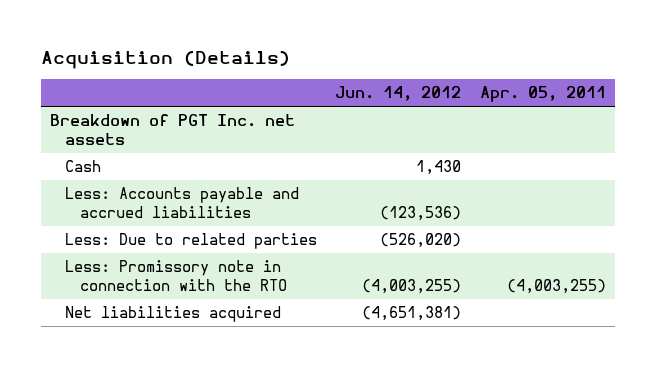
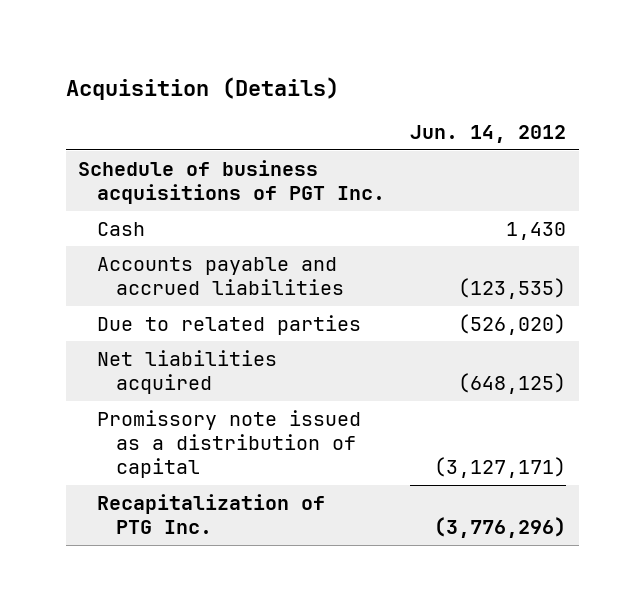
[479,86,606,103] Apr. 05, 2011 -> none
[49,114,295,145] Breakdown of PGT Inc. net assets -> [78,159,385,204] Schedule of business acquisitions of PGT Inc.
[64,260,288,291] Less: Promissory note in connection with the RTO -> none
[64,187,299,218] Less: Accounts payable and accrued liabilities -> [96,256,344,295] Accounts payable and accrued liabilities
[380,205,462,221] (123,536) -> [458,277,567,299] (123,535)
[64,233,317,250] Less: Due to related parties -> [96,314,361,335] Due to related parties
[362,306,462,322] (4,651,381) -> [458,372,567,394] (648,125)
none -> [96,409,361,479] Promissory note issued as a distribution of capital
none -> [96,493,325,534] Recapitalization of PTG Inc.

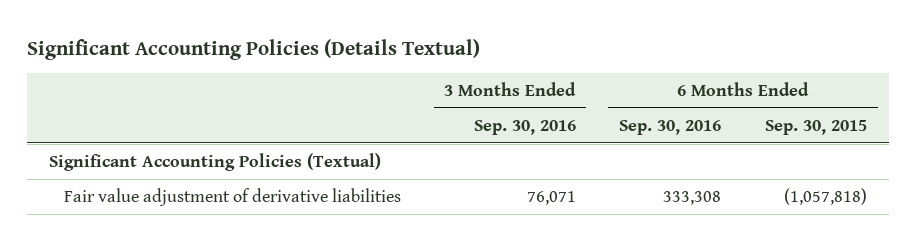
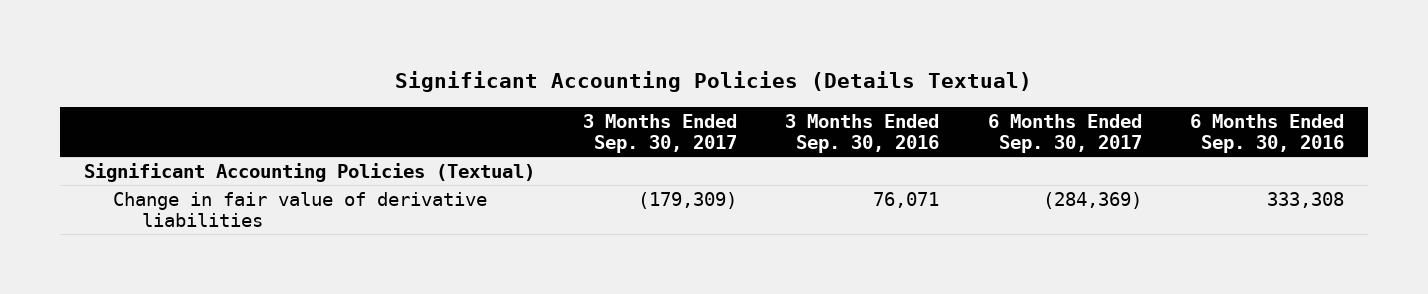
[764,119,867,135] Sep. 30, 2015 -> none
none -> [583,113,738,153] 3 Months Ended Sep. 30, 2017
none -> [987,113,1142,153] 6 Months Ended Sep. 30, 2017
[63,187,401,206] Fair value adjustment of derivative liabilities -> [113,191,488,228] Change in fair value of derivative liabilities

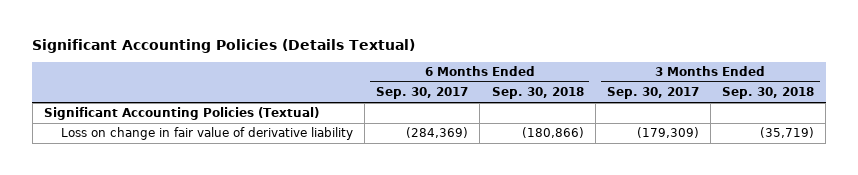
[785,113,940,153] 3 Months Ended Sep. 30, 2016 -> none
[1189,113,1344,153] 6 Months Ended Sep. 30, 2016 -> none
none -> [491,87,584,100] Sep. 30, 2018
none -> [722,87,815,100] Sep. 30, 2018
[113,191,488,228] Change in fair value of derivative liabilities -> [60,127,353,141] Loss on change in fair value of derivative liability

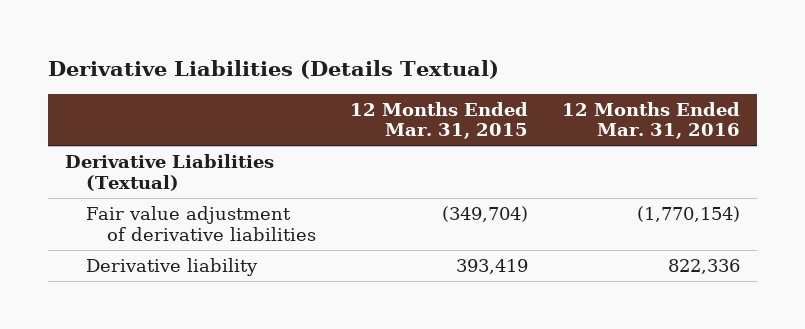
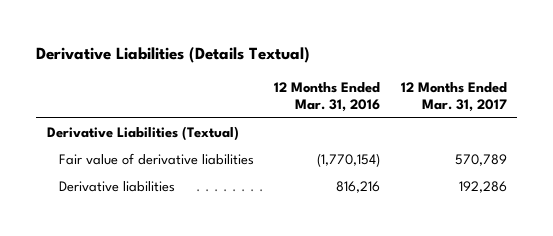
[350,101,529,140] 12 Months Ended Mar. 31, 2015 -> none
none -> [400,82,507,113] 12 Months Ended Mar. 31, 2017
[86,205,317,241] Fair value adjustment of derivative liabilities -> [59,153,255,166] Fair value of derivative liabilities
[86,257,259,276] Derivative liability -> [59,181,176,193] Derivative liabilities
[668,258,741,274] 822,336 -> [336,181,381,194] 816,216

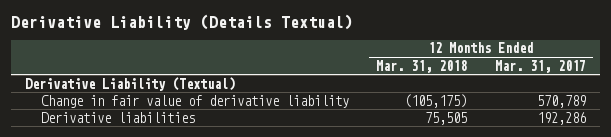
[36,47,311,64] Derivative Liabilities (Details Textual) -> [11,14,354,31] Derivative Liability (Details Textual)
[274,82,381,113] 12 Months Ended Mar. 31, 2016 -> none
none -> [376,59,468,73] Mar. 31, 2018
[46,126,239,142] Derivative Liabilities (Textual) -> [24,76,235,91] Derivative Liability (Textual)
[59,153,255,166] Fair value of derivative liabilities -> [40,94,349,108] Change in fair value of derivative liability

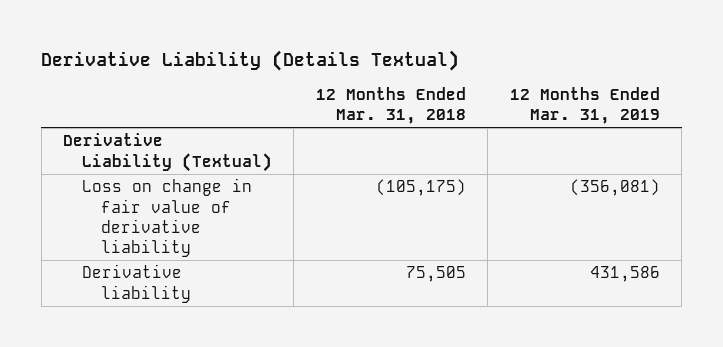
[494,59,586,73] Mar. 31, 2017 -> none
none -> [509,86,660,124] 12 Months Ended Mar. 31, 2019
[40,94,349,108] Change in fair value of derivative liability -> [81,178,252,257] Loss on change in fair value of derivative liability
[40,111,195,123] Derivative liabilities -> [81,264,191,303] Derivative liability

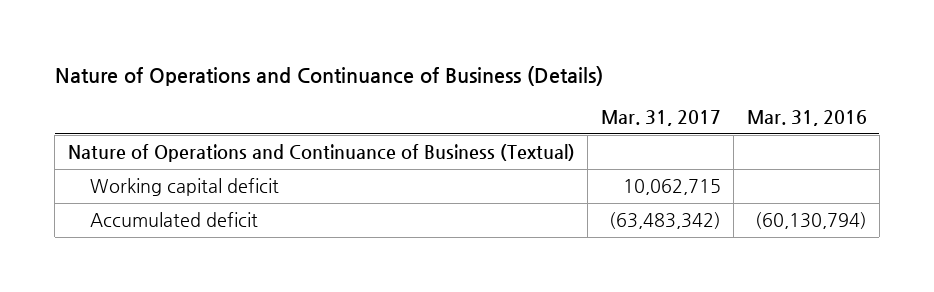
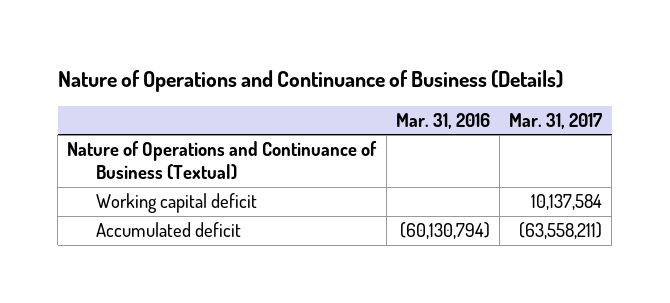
[622,179,721,196] 10,062,715 -> [531,194,603,211] 10,137,584
[608,212,721,230] (63,483,342) -> [519,222,603,240] (63,558,211)

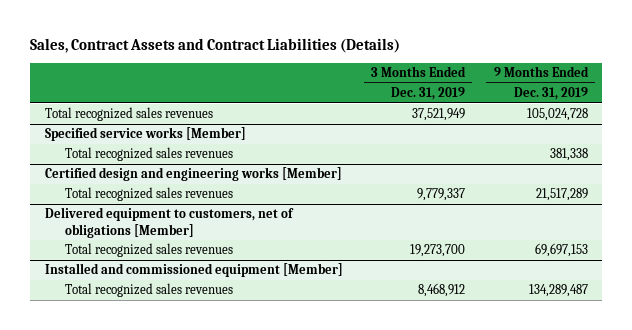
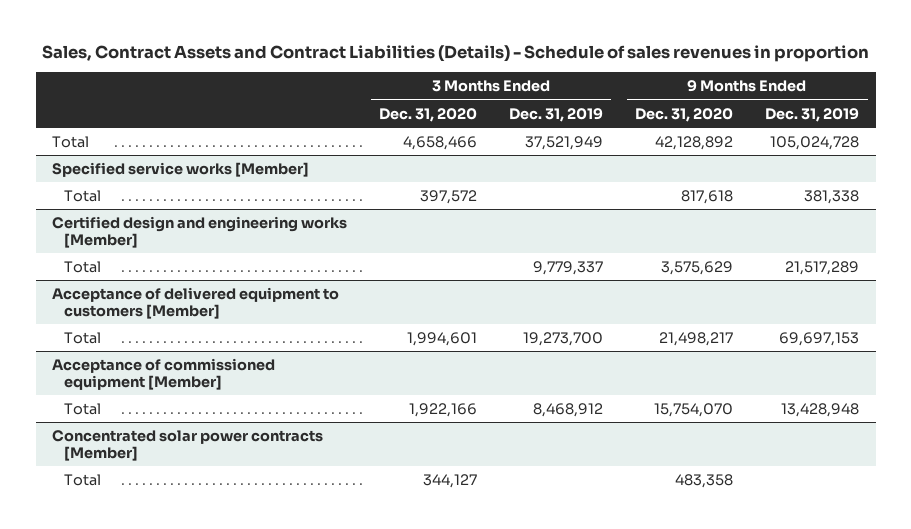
[30,38,401,54] Sales, Contract Assets and Contract Liabilities (Details) -> [41,44,869,62] Sales, Contract Assets and Contract Liabilities (Details) - Schedule of sales revenues in proportion
none -> [378,107,477,122] Dec. 31, 2020
none -> [635,107,734,122] Dec. 31, 2020
[44,107,213,122] Total recognized sales revenues -> [51,135,89,148] Total
[64,147,233,162] Total recognized sales revenues -> [63,189,101,202] Total
[64,187,233,202] Total recognized sales revenues -> [63,260,101,273] Total
[44,207,294,238] Delivered equipment to customers, net of obligations [Member] -> [51,286,339,319] Acceptance of delivered equipment to customers [Member]
[64,243,233,258] Total recognized sales revenues -> [63,331,101,344] Total
[44,263,343,278] Installed and commissioned equipment [Member] -> [51,357,275,390] Acceptance of commissioned equipment [Member]
[64,283,233,298] Total recognized sales revenues -> [63,402,101,415] Total
[528,284,588,298] 134,289,487 -> [781,402,860,417] 13,428,948
none -> [51,429,323,461] Concentrated solar power contracts [Member]
none -> [63,473,101,486] Total

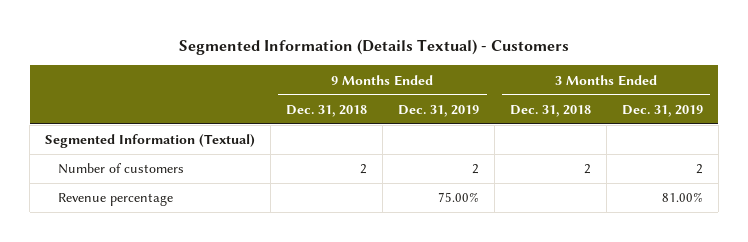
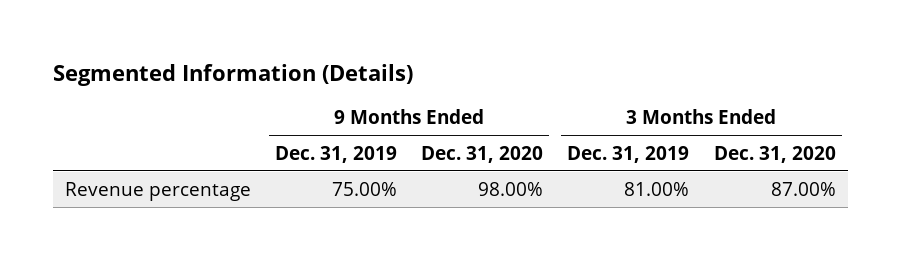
[178,39,569,56] Segmented Information (Details Textual) - Customers -> [52,64,413,87] Segmented Information (Details)
[285,104,367,117] Dec. 31, 2018 -> none
[509,104,591,117] Dec. 31, 2018 -> none
none -> [421,145,544,163] Dec. 31, 2020
none -> [713,145,836,163] Dec. 31, 2020
[45,134,256,149] Segmented Information (Textual) -> none
[58,163,185,175] Number of customers -> none

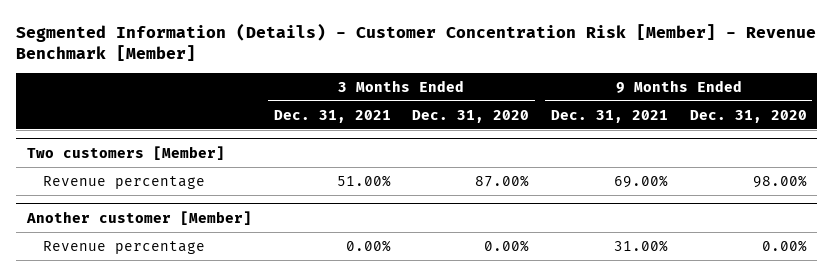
[52,64,413,87] Segmented Information (Details) -> [16,22,817,62] Segmented Information (Details) - Customer Concentration Risk [Member] - Revenue Benchmark [Member]
[274,145,397,163] Dec. 31, 2019 -> none
[567,145,690,163] Dec. 31, 2019 -> none
none -> [273,109,391,123] Dec. 31, 2021
none -> [550,109,668,123] Dec. 31, 2021
none -> [26,145,225,160] Two customers [Member]
none -> [25,210,252,225] Another customer [Member]
none -> [43,240,206,254] Revenue percentage

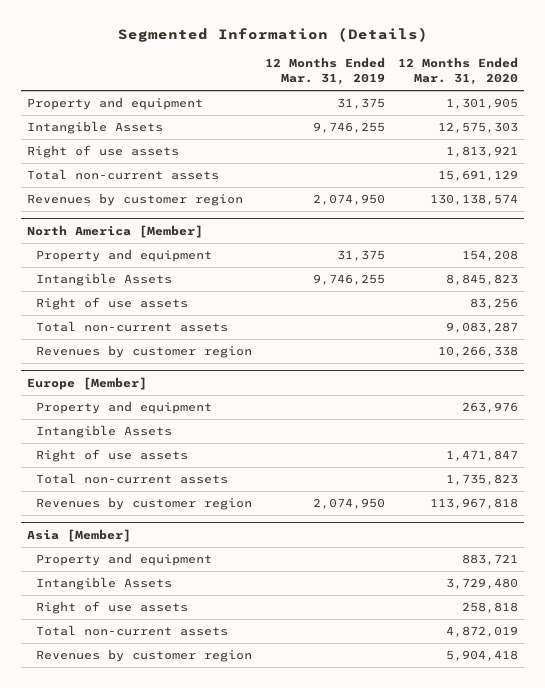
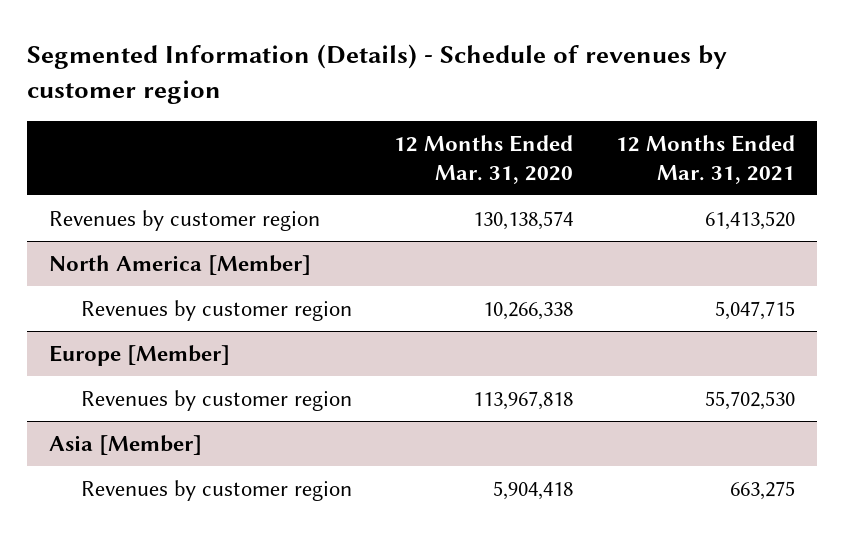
[117,27,428,43] Segmented Information (Details) -> [27,43,728,105] Segmented Information (Details) - Schedule of revenues by customer region
[264,57,385,86] 12 Months Ended Mar. 31, 2019 -> none
none -> [616,134,796,184] 12 Months Ended Mar. 31, 2021
[27,97,204,111] Property and equipment -> none
[27,121,164,135] Intangible Assets -> none
[27,145,180,159] Right of use assets -> none
[27,169,220,181] Total non-current assets -> none
[35,249,212,263] Property and equipment -> none
[35,273,172,287] Intangible Assets -> none
[35,297,188,311] Right of use assets -> none
[35,321,228,333] Total non-current assets -> none
[35,401,212,415] Property and equipment -> none
[35,425,172,439] Intangible Assets -> none
[35,449,188,463] Right of use assets -> none
[35,473,228,485] Total non-current assets -> none
[35,553,212,567] Property and equipment -> none
[35,577,172,591] Intangible Assets -> none
[35,601,188,615] Right of use assets -> none
[35,625,228,637] Total non-current assets -> none

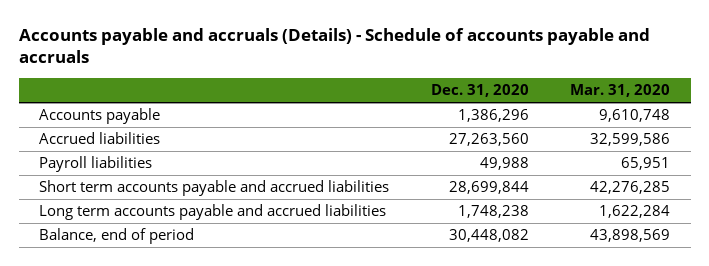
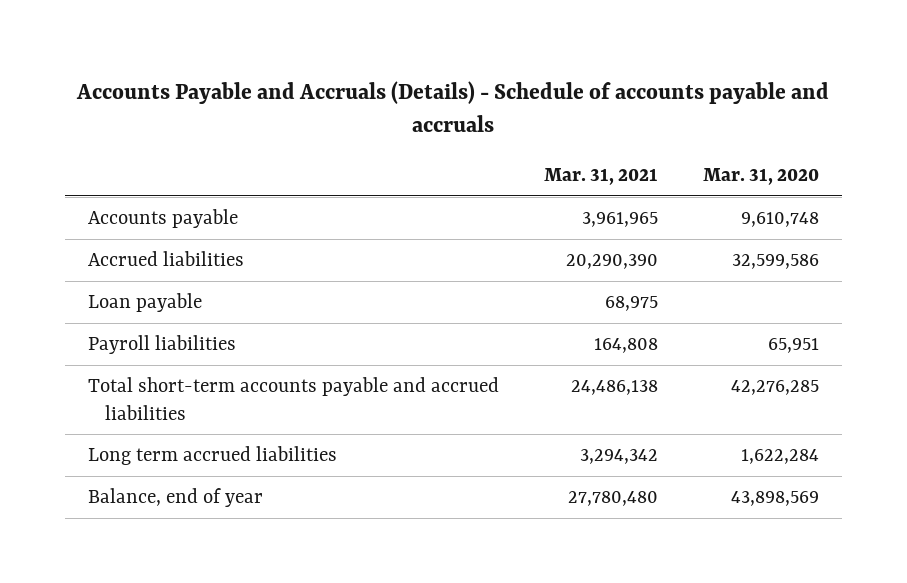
[18,28,650,64] Accounts payable and accruals (Details) - Schedule of accounts payable and accruals -> [76,80,830,133] Accounts Payable and Accruals (Details) - Schedule of accounts payable and accruals
[430,84,529,98] Dec. 31, 2020 -> none
none -> [543,168,658,186] Mar. 31, 2021
none -> [87,293,202,313] Loan payable
[39,180,390,197] Short term accounts payable and accrued liabilities -> [87,377,499,420] Total short-term accounts payable and accrued liabilities
[39,204,387,221] Long term accounts payable and accrued liabilities -> [87,446,337,466] Long term accrued liabilities
[39,228,195,245] Balance, end of period -> [87,488,263,508] Balance, end of year

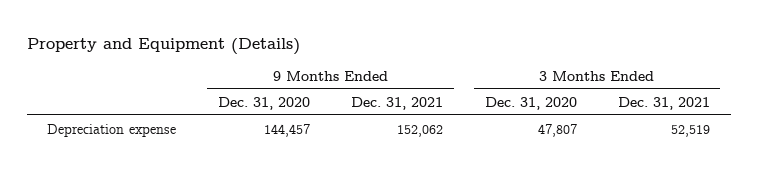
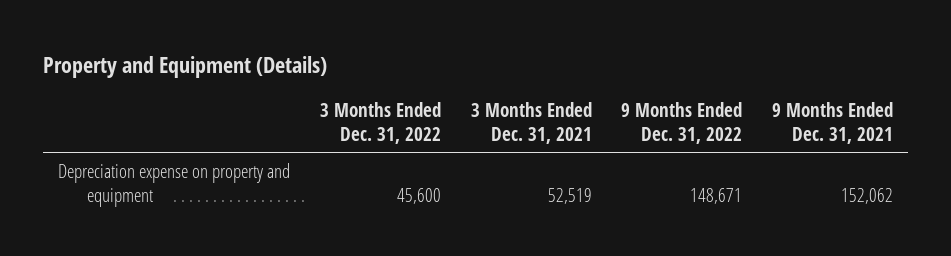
[217,96,310,110] Dec. 31, 2020 -> none
[484,96,577,110] Dec. 31, 2020 -> none
none -> [319,101,441,145] 3 Months Ended Dec. 31, 2022
none -> [621,101,743,145] 9 Months Ended Dec. 31, 2022
[47,123,177,137] Depreciation expense -> [58,162,291,208] Depreciation expense on property and equipment

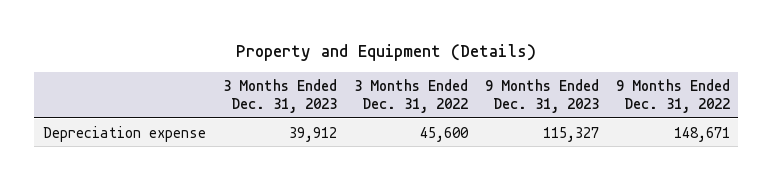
[470,101,592,145] 3 Months Ended Dec. 31, 2021 -> none
[771,101,893,145] 9 Months Ended Dec. 31, 2021 -> none
none -> [222,78,337,114] 3 Months Ended Dec. 31, 2023
none -> [484,78,599,114] 9 Months Ended Dec. 31, 2023
[58,162,291,208] Depreciation expense on property and equipment -> [42,125,206,142] Depreciation expense

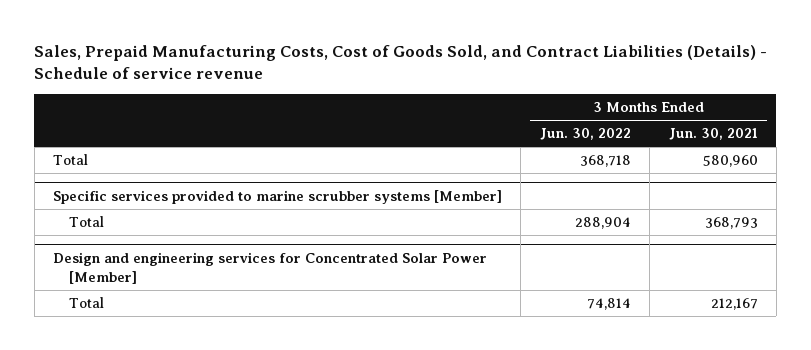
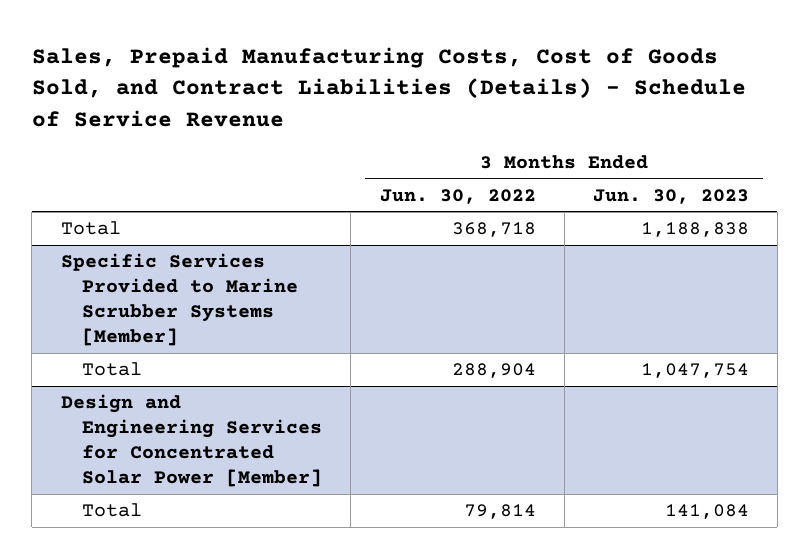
[34,44,768,80] Sales, Prepaid Manufacturing Costs, Cost of Goods Sold, and Contract Liabilities (Details) - Schedule of service revenue -> [31,47,746,127] Sales, Prepaid Manufacturing Costs, Cost of Goods Sold, and Contract Liabilities (Details) - Schedule of Service Revenue
[668,128,758,141] Jun. 30, 2021 -> none
none -> [592,188,749,204] Jun. 30, 2023
[52,189,502,204] Specific services provided to marine scrubber systems [Member] -> [60,253,299,347] Specific Services Provided to Marine Scrubber Systems [Member]
[52,251,487,284] Design and engineering services for Concentrated Solar Power [Member] -> [60,394,323,488] Design and Engineering Services for Concentrated Solar Power [Member]
[586,298,631,311] 74,814 -> [463,504,536,520] 79,814

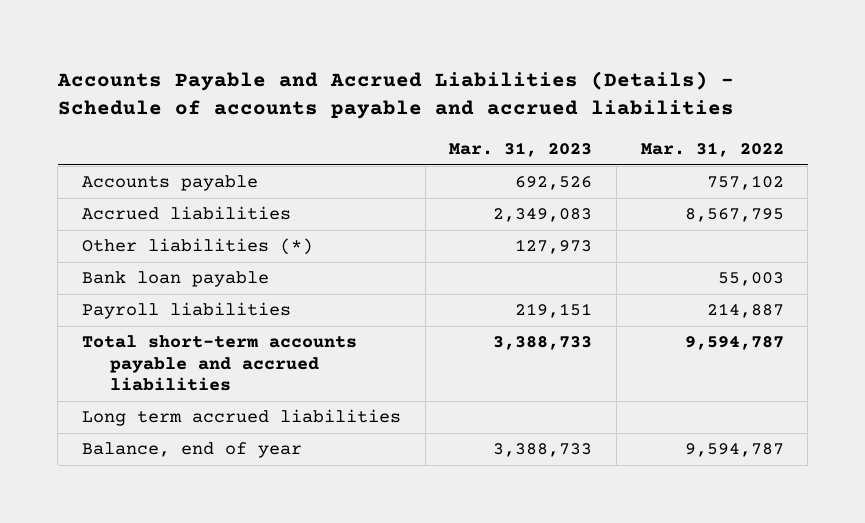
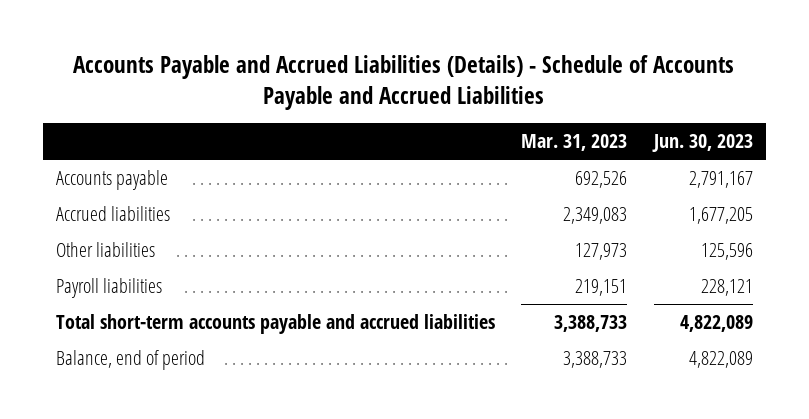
[56,71,734,120] Accounts Payable and Accrued Liabilities (Details) - Schedule of accounts payable and accrued liabilities -> [73,55,735,110] Accounts Payable and Accrued Liabilities (Details) - Schedule of Accounts Payable and Accrued Liabilities
[640,142,784,158] Mar. 31, 2022 -> none
none -> [651,134,753,153] Jun. 30, 2023
[81,271,269,288] Bank loan payable -> none
[81,238,313,256] Other liabilities (*) -> [56,242,156,258] Other liabilities
[81,409,401,427] Long term accrued liabilities -> none
[81,442,302,459] Balance, end of year -> [56,350,206,371] Balance, end of period

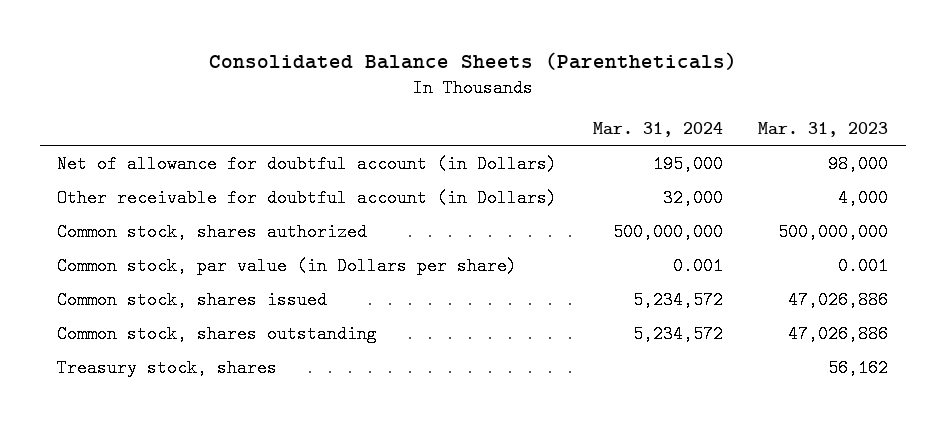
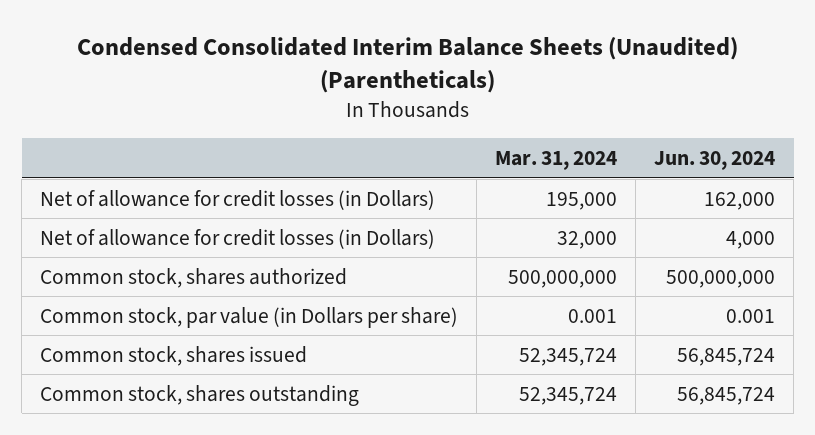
[208,52,737,71] Consolidated Balance Sheets (Parentheticals) -> [76,36,738,94] Condensed Consolidated Interim Balance Sheets (Unaudited) (Parentheticals)
[758,122,889,138] Mar. 31, 2023 -> none
none -> [654,151,776,171] Jun. 30, 2024
[57,155,558,174] Net of allowance for doubtful account (in Dollars) -> [40,189,436,210] Net of allowance for credit losses (in Dollars)
[57,189,558,208] Other receivable for doubtful account (in Dollars) -> [40,228,436,249] Net of allowance for credit losses (in Dollars)
[57,359,278,378] Treasury stock, shares -> none
[632,291,723,310] 5,234,572 -> [519,347,618,366] 52,345,724
[632,325,723,344] 5,234,572 -> [519,386,618,405] 52,345,724

